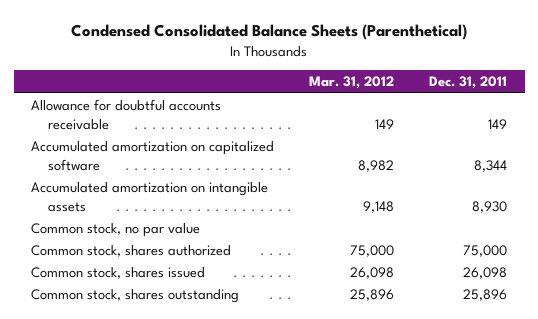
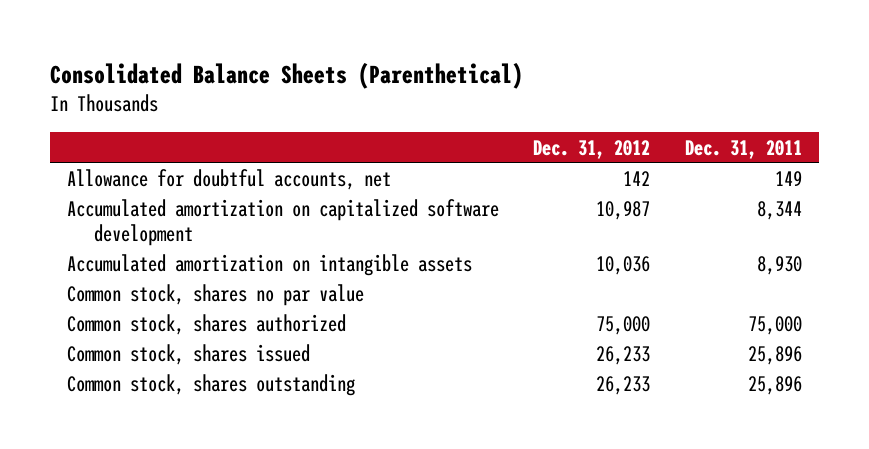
[71,24,468,41] Condensed Consolidated Balance Sheets (Parenthetical) -> [49,61,523,89] Consolidated Balance Sheets (Parenthetical)
[309,76,395,90] Mar. 31, 2012 -> none
none -> [533,139,651,159] Dec. 31, 2012
[31,99,222,130] Allowance for doubtful accounts receivable -> [66,169,391,191] Allowance for doubtful accounts, net
[31,141,275,171] Accumulated amortization on capitalized software -> [66,199,499,246] Accumulated amortization on capitalized software development
[31,223,201,238] Common stock, no par value -> [66,284,364,307] Common stock, shares no par value
[463,267,508,280] 26,098 -> [747,346,802,366] 25,896

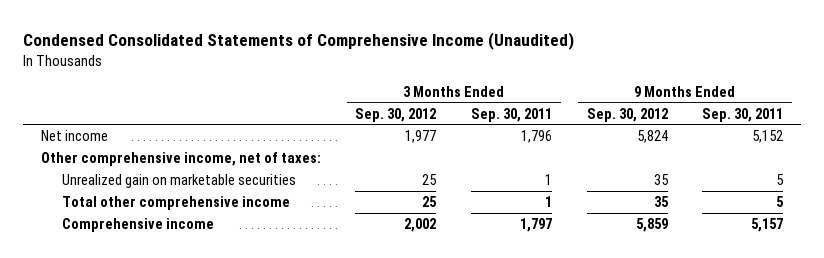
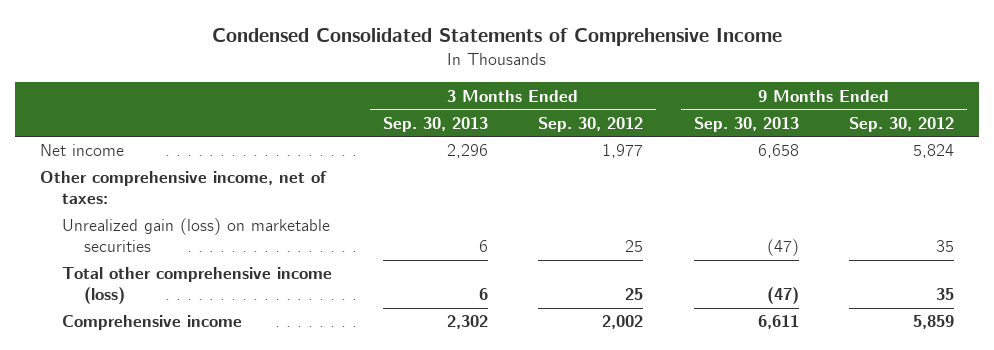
[23,32,575,51] Condensed Consolidated Statements of Comprehensive Income (Unaudited) -> [212,27,783,46] Condensed Consolidated Statements of Comprehensive Income
[471,107,553,122] Sep. 30, 2011 -> none
[702,107,784,122] Sep. 30, 2011 -> none
none -> [382,116,488,132] Sep. 30, 2013
none -> [693,116,799,132] Sep. 30, 2013
[61,174,296,189] Unrealized gain on marketable securities -> [62,218,331,253] Unrealized gain (loss) on marketable securities
[61,196,290,211] Total other comprehensive income -> [62,267,333,305] Total other comprehensive income (loss)

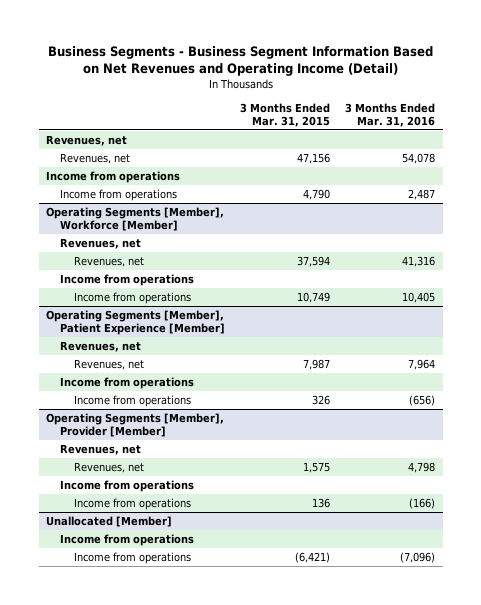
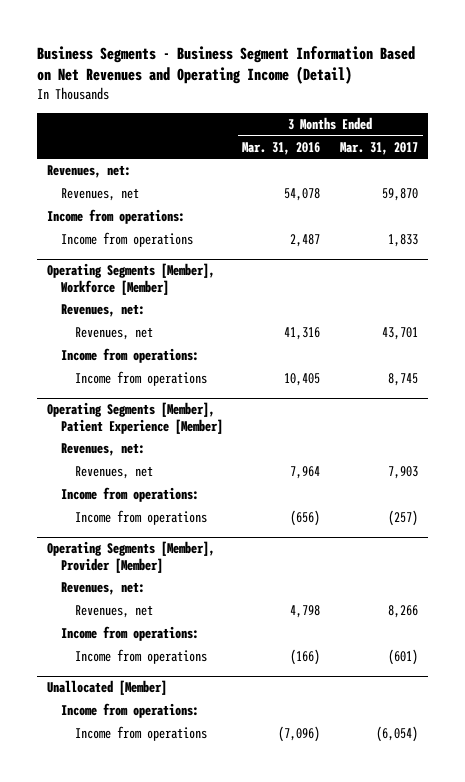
[240,102,331,127] 3 Months Ended Mar. 31, 2015 -> none
none -> [339,141,418,155] Mar. 31, 2017
[46,134,128,146] Revenues, net -> [46,165,131,179] Revenues, net:
[46,170,181,183] Income from operations -> [46,209,185,225] Income from operations:
[60,237,142,249] Revenues, net -> [61,304,146,318] Revenues, net:
[60,273,195,286] Income from operations -> [61,348,200,364] Income from operations:
[60,340,142,352] Revenues, net -> [61,443,146,457] Revenues, net:
[60,376,195,389] Income from operations -> [61,487,200,503] Income from operations:
[60,443,142,455] Revenues, net -> [61,582,146,596] Revenues, net:
[60,479,195,492] Income from operations -> [61,626,200,642] Income from operations:
[60,533,195,546] Income from operations -> [61,703,200,719] Income from operations:

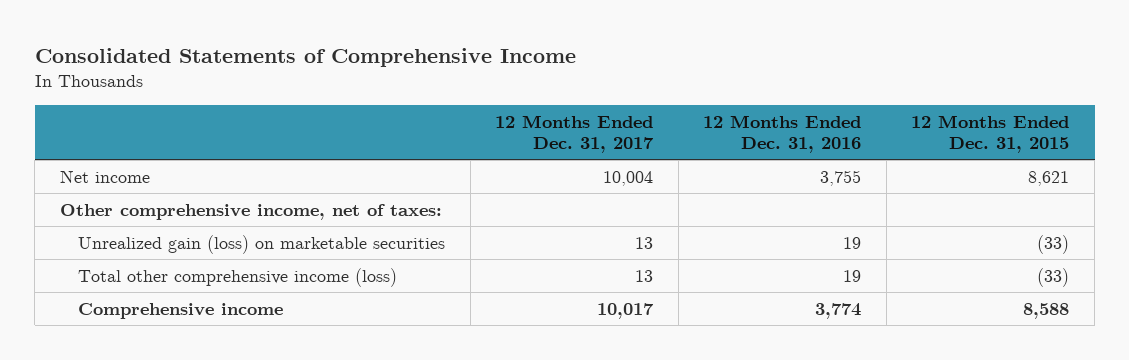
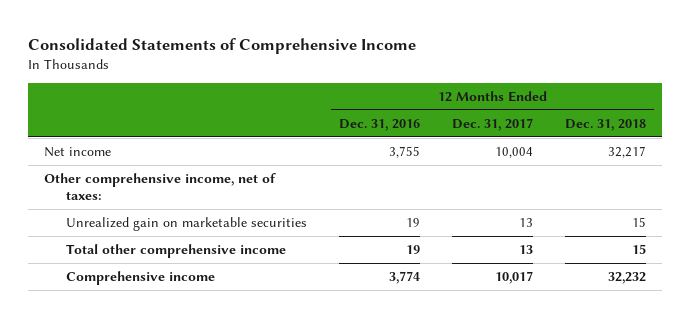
[911,114,1070,153] 12 Months Ended Dec. 31, 2015 -> none
none -> [565,119,647,132] Dec. 31, 2018
[77,234,445,254] Unrealized gain (loss) on marketable securities -> [65,217,307,232] Unrealized gain on marketable securities
[77,267,397,287] Total other comprehensive income (loss) -> [65,244,286,259] Total other comprehensive income

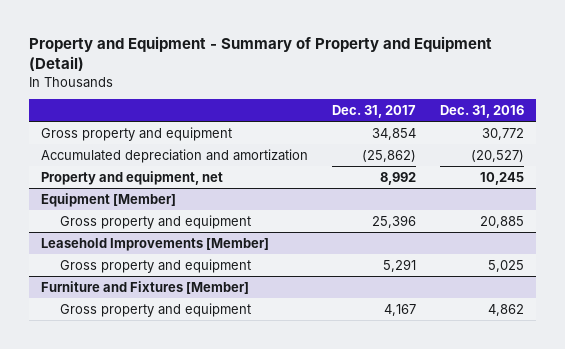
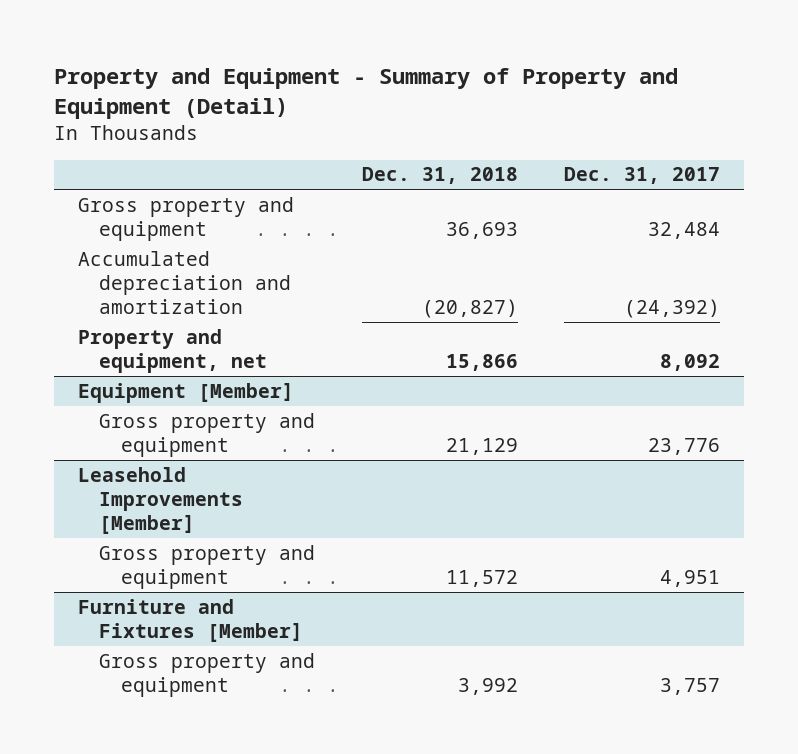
[439,105,524,119] Dec. 31, 2016 -> none
none -> [361,167,518,185] Dec. 31, 2018
[371,127,416,140] 34,854 -> [648,221,721,239] 32,484
[361,149,416,162] (25,862) -> [624,299,721,319] (24,392)
[379,171,416,185] 8,992 -> [660,353,721,371] 8,092
[371,214,416,228] 25,396 -> [648,437,721,455] 23,776
[382,258,416,272] 5,291 -> [660,569,721,587] 4,951
[383,303,416,316] 4,167 -> [660,677,721,695] 3,757

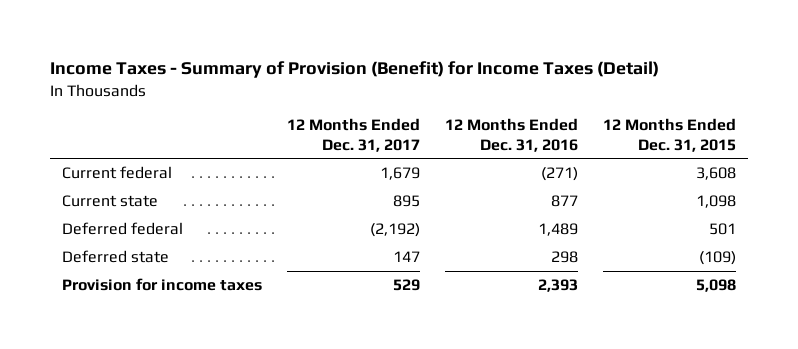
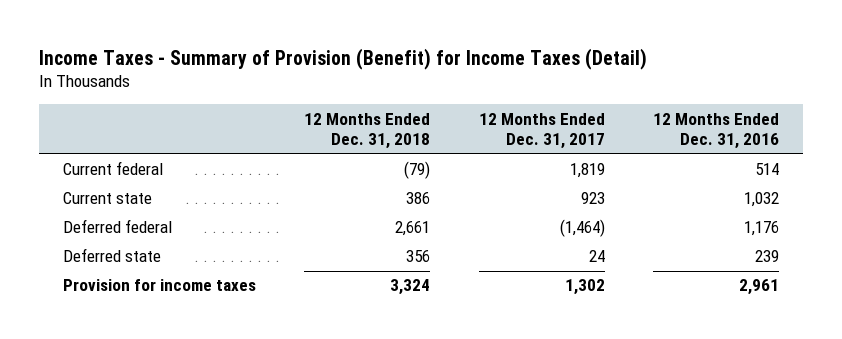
[602,118,736,152] 12 Months Ended Dec. 31, 2015 -> none
none -> [304,112,431,150] 12 Months Ended Dec. 31, 2018
[380,166,421,180] 1,679 -> [569,163,605,179] 1,819
[540,166,578,181] (271) -> [755,163,780,176] 514
[393,194,421,207] 895 -> [580,192,605,205] 923
[550,194,578,207] 877 -> [744,192,780,208] 1,032
[370,222,421,237] (2,192) -> [559,219,605,238] (1,464)
[537,222,578,236] 1,489 -> [744,221,780,237] 1,176
[393,250,421,262] 147 -> [588,250,605,263] 24
[550,250,578,263] 298 -> [755,250,780,263] 239
[393,278,421,291] 529 -> [564,279,605,296] 1,302
[537,278,578,292] 2,393 -> [739,279,780,296] 2,961

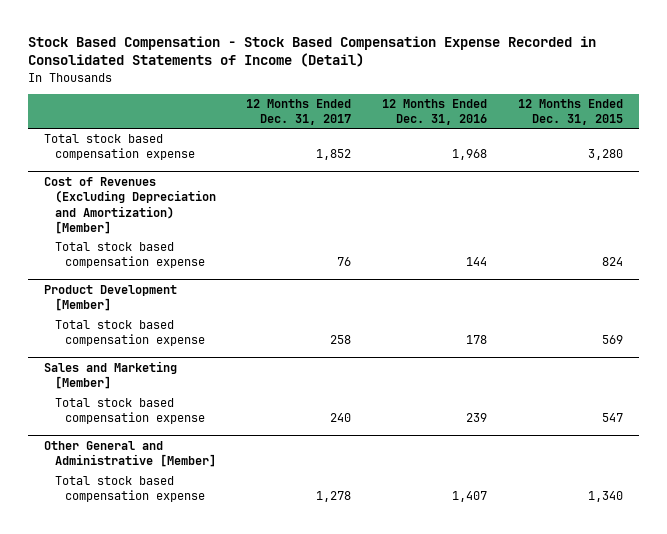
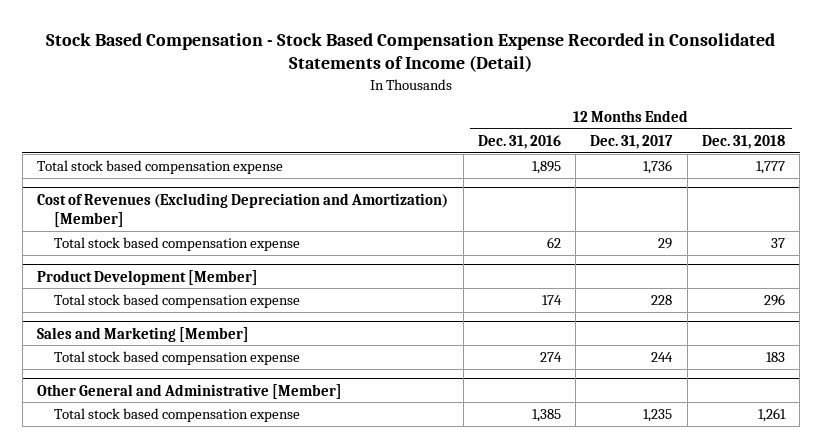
[518,98,624,126] 12 Months Ended Dec. 31, 2015 -> none
none -> [702,135,786,150] Dec. 31, 2018
[316,149,352,161] 1,852 -> [643,160,673,175] 1,736
[452,149,488,161] 1,968 -> [531,161,561,175] 1,895
[337,257,352,267] 76 -> [658,238,673,250] 29
[466,257,488,267] 144 -> [546,237,561,249] 62
[330,335,352,345] 258 -> [651,295,673,306] 228
[466,335,488,345] 178 -> [541,295,562,306] 174
[330,413,352,423] 240 -> [651,352,674,363] 244
[466,413,488,423] 239 -> [539,352,562,363] 274
[316,491,352,503] 1,278 -> [643,409,673,423] 1,235
[452,491,488,503] 1,407 -> [531,409,561,423] 1,385

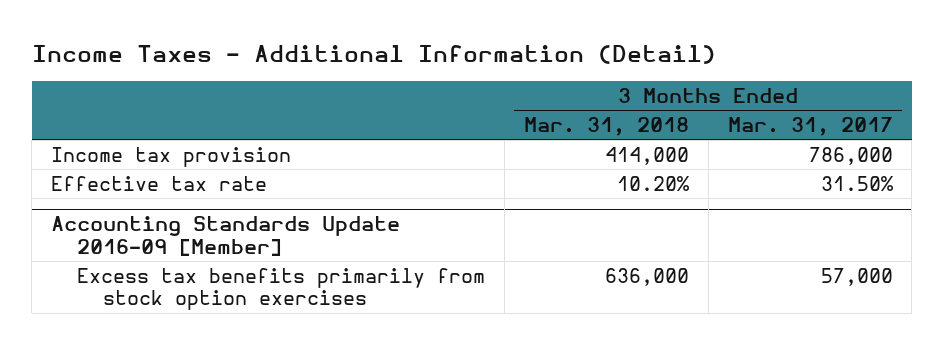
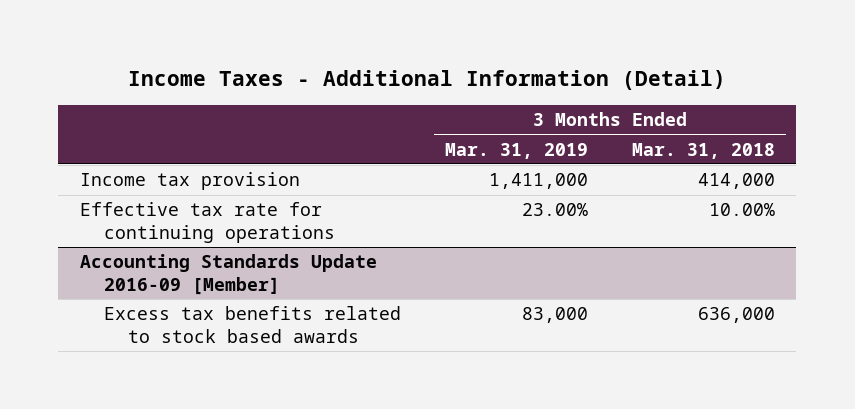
[727,117,893,137] Mar. 31, 2017 -> none
none -> [444,142,588,159] Mar. 31, 2019
[51,175,268,191] Effective tax rate -> [80,202,336,243] Effective tax rate for continuing operations
[616,175,690,191] 10.20% -> [708,203,775,217] 10.00%
[77,267,486,311] Excess tax benefits primarily from stock option exercises -> [104,306,402,343] Excess tax benefits related to stock based awards

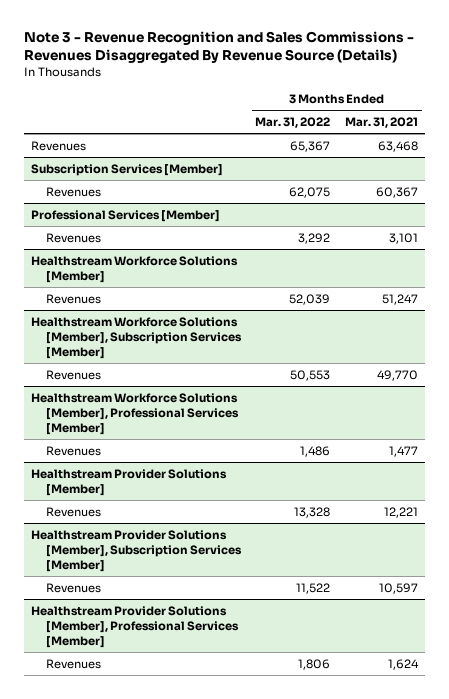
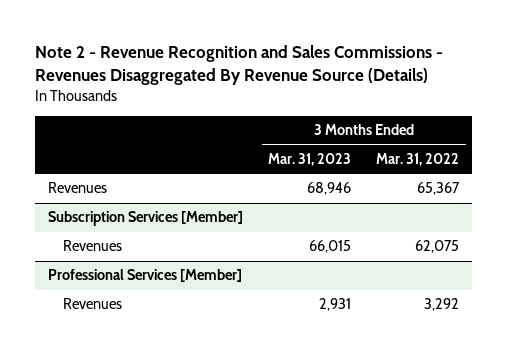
[24,31,415,64] Note 3 - Revenue Recognition and Sales Commissions - Revenues Disaggregated By Revenue Source (Details) -> [35,45,444,86] Note 2 - Revenue Recognition and Sales Commissions - Revenues Disaggregated By Revenue Source (Details)
[344,116,418,128] Mar. 31, 2021 -> none
none -> [268,152,352,166] Mar. 31, 2023
[31,255,239,283] Healthstream Workforce Solutions [Member] -> none
[45,293,101,304] Revenues -> none
[31,316,242,359] Healthstream Workforce Solutions [Member], Subscription Services [Member] -> none
[45,369,101,380] Revenues -> none
[31,392,239,435] Healthstream Workforce Solutions [Member], Professional Services [Member] -> none
[45,445,101,456] Revenues -> none
[31,468,228,496] Healthstream Provider Solutions [Member] -> none
[45,506,101,517] Revenues -> none
[31,529,242,572] Healthstream Provider Solutions [Member], Subscription Services [Member] -> none
[45,582,101,593] Revenues -> none
[31,605,239,648] Healthstream Provider Solutions [Member], Professional Services [Member] -> none
[45,658,101,669] Revenues -> none

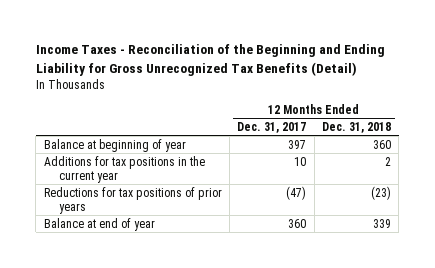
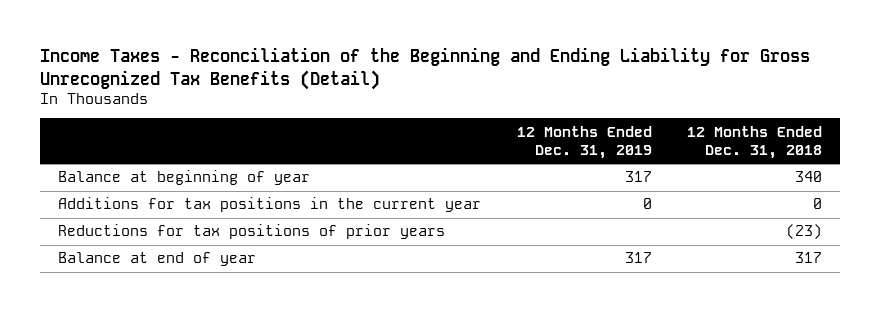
[237,122,307,134] Dec. 31, 2017 -> none
none -> [516,125,652,159] 12 Months Ended Dec. 31, 2019
[372,139,391,149] 360 -> [795,171,823,183] 340
[384,156,391,166] 2 -> [813,198,823,210] 0
[372,218,391,228] 339 -> [795,252,823,264] 317

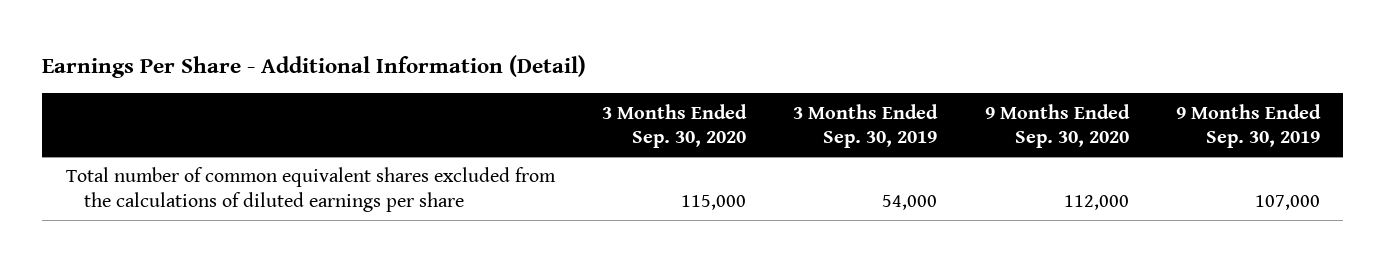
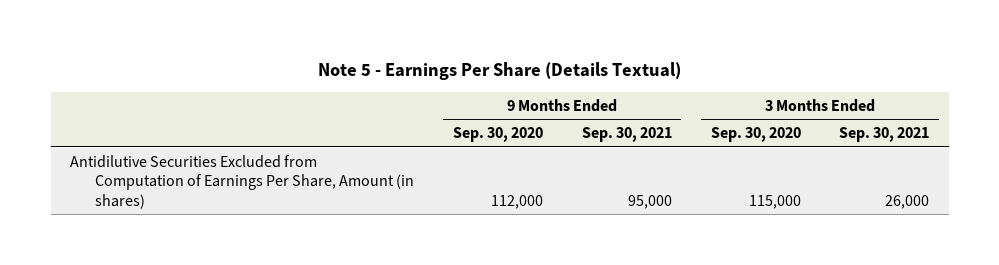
[42,55,587,79] Earnings Per Share - Additional Information (Detail) -> [317,61,681,80] Note 5 - Earnings Per Share (Details Textual)
[793,103,939,149] 3 Months Ended Sep. 30, 2019 -> none
[1175,103,1321,149] 9 Months Ended Sep. 30, 2019 -> none
none -> [581,127,672,143] Sep. 30, 2021
none -> [839,127,930,143] Sep. 30, 2021
[66,167,557,212] Total number of common equivalent shares excluded from the calculations of diluted earnings per share -> [70,155,415,209] Antidilutive Securities Excluded from Computation of Earnings Per Share, Amount (in shares)

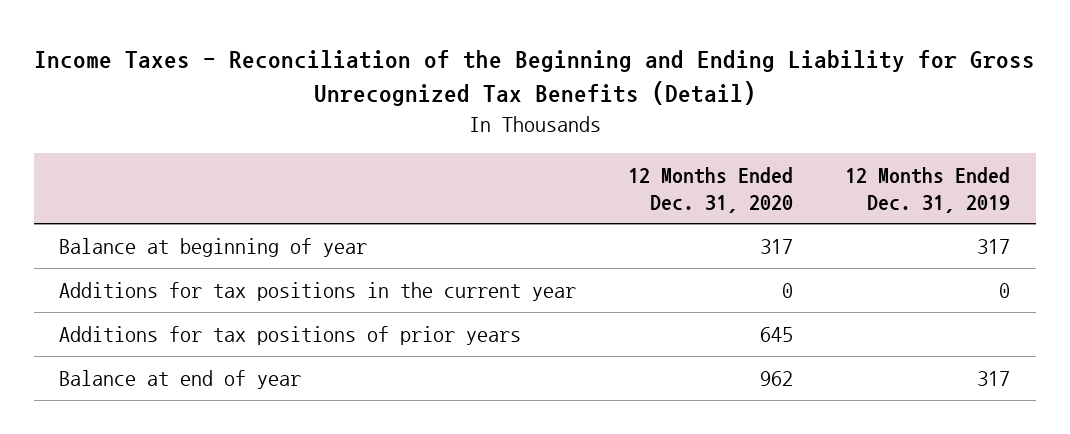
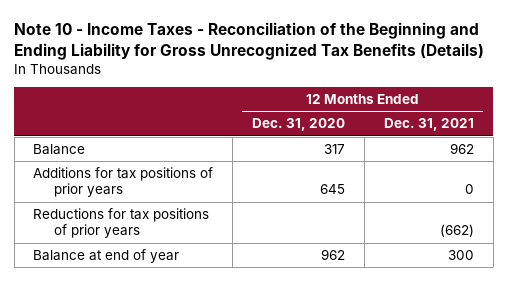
[33,50,1035,107] Income Taxes - Reconciliation of the Beginning and Ending Liability for Gross Unrecognized Tax Benefits (Detail) -> [14,21,485,60] Note 10 - Income Taxes - Reconciliation of the Beginning and Ending Liability for Gross Unrecognized Tax Benefits (Details)
[845,166,1011,213] 12 Months Ended Dec. 31, 2019 -> none
none -> [383,118,474,132] Dec. 31, 2021
[59,281,577,301] Additions for tax positions in the current year -> none
[59,237,368,257] Balance at beginning of year -> [33,144,86,156] Balance
none -> [33,208,210,239] Reductions for tax positions of prior years

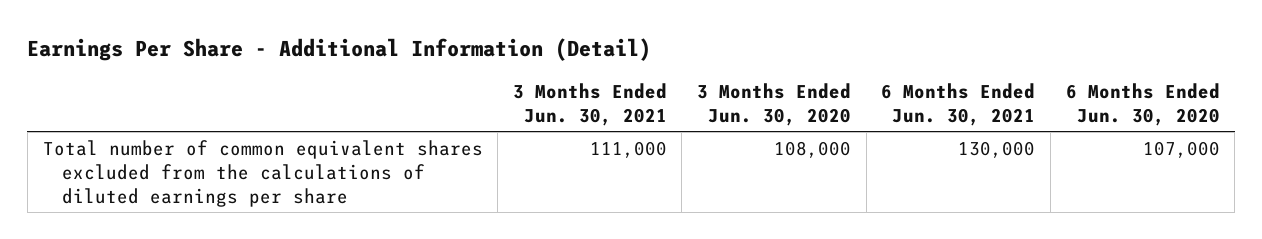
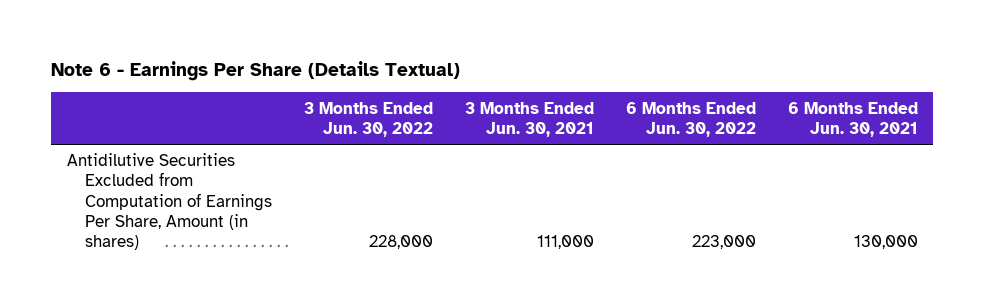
[27,38,652,62] Earnings Per Share - Additional Information (Detail) -> [50,61,460,82] Note 6 - Earnings Per Share (Details Textual)
[697,82,852,126] 3 Months Ended Jun. 30, 2020 -> none
[1065,82,1220,126] 6 Months Ended Jun. 30, 2020 -> none
none -> [304,101,434,137] 3 Months Ended Jun. 30, 2022
none -> [625,101,756,137] 6 Months Ended Jun. 30, 2022
[42,139,483,207] Total number of common equivalent shares excluded from the calculations of diluted earnings per share -> [66,153,273,251] Antidilutive Securities Excluded from Computation of Earnings Per Share, Amount (in shares)

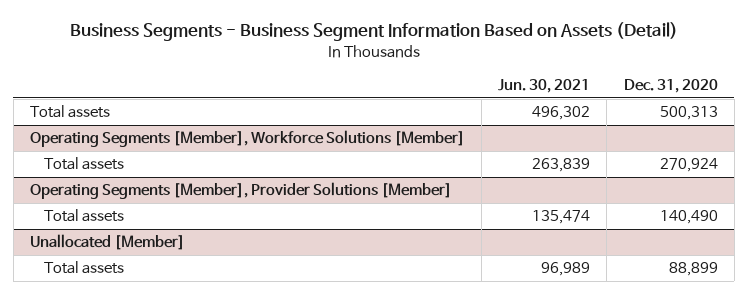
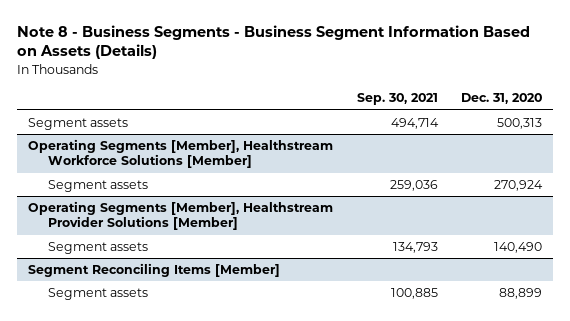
[69,22,678,42] Business Segments - Business Segment Information Based on Assets (Detail) -> [16,24,530,60] Note 8 - Business Segments - Business Segment Information Based on Assets (Details)
[498,79,591,94] Jun. 30, 2021 -> none
none -> [356,93,438,106] Sep. 30, 2021
[29,105,110,119] Total assets -> [28,118,129,131] Segment assets
[29,130,465,148] Operating Segments [Member], Workforce Solutions [Member] -> [28,139,334,169] Operating Segments [Member], Healthstream Workforce Solutions [Member]
[43,157,124,171] Total assets -> [47,180,148,193] Segment assets
[29,182,452,200] Operating Segments [Member], Provider Solutions [Member] -> [28,201,334,231] Operating Segments [Member], Healthstream Provider Solutions [Member]
[43,209,124,223] Total assets -> [47,242,148,255] Segment assets
[29,234,185,251] Unallocated [Member] -> [28,263,281,278] Segment Reconciling Items [Member]
[43,261,124,275] Total assets -> [47,288,148,301] Segment assets

